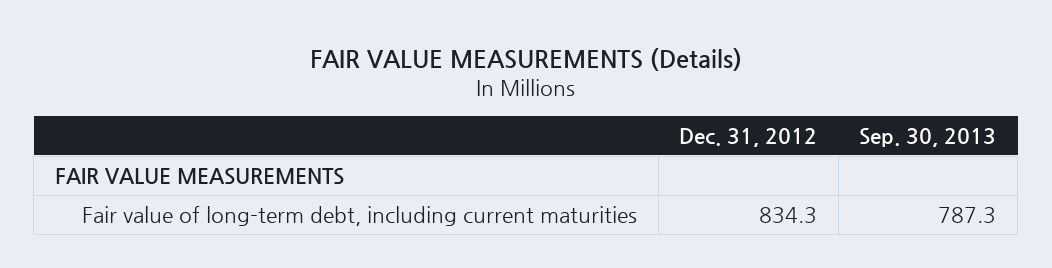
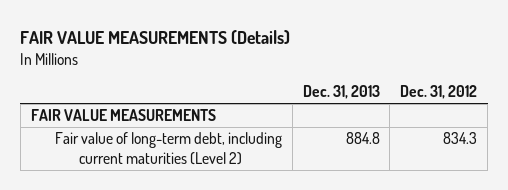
[859,127,997,147] Sep. 30, 2013 -> none
none -> [302,85,380,100] Dec. 31, 2013
[82,205,638,226] Fair value of long-term debt, including current maturities -> [54,132,282,165] Fair value of long-term debt, including current maturities (Level 2)

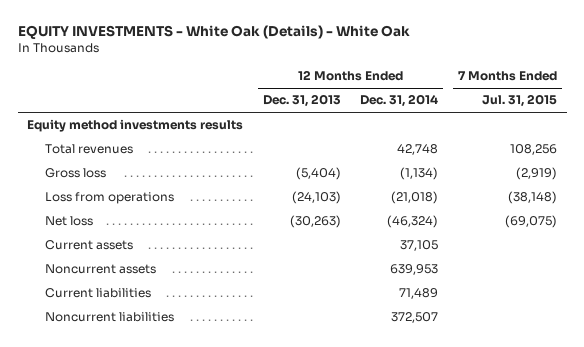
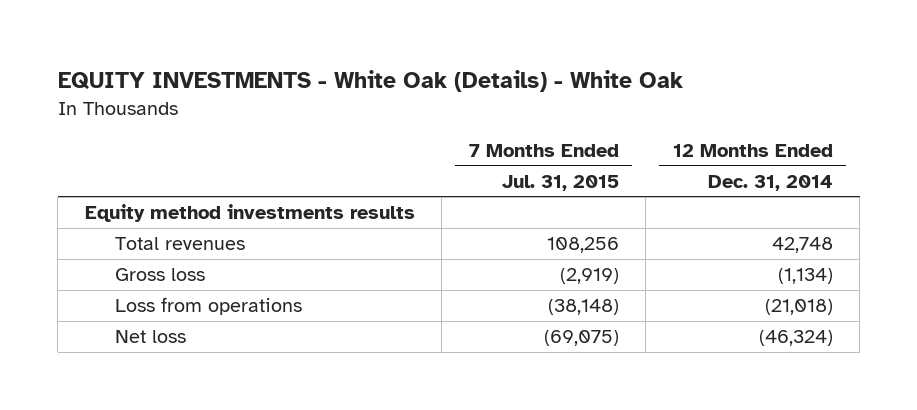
[262,94,341,108] Dec. 31, 2013 -> none
[45,240,134,251] Current assets -> none
[45,264,157,275] Noncurrent assets -> none
[45,288,152,299] Current liabilities -> none
[45,312,175,323] Noncurrent liabilities -> none

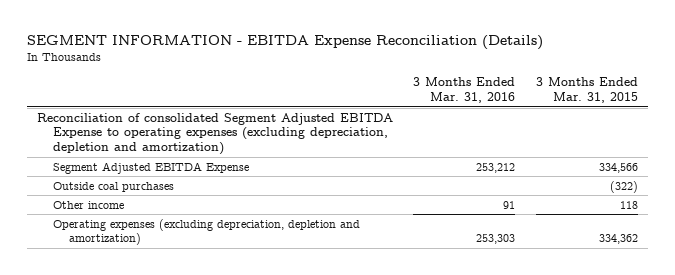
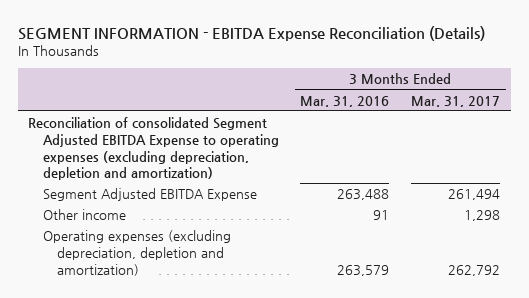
[535,77,638,104] 3 Months Ended Mar. 31, 2015 -> none
none -> [411,95,501,107] Mar. 31, 2017
[52,181,174,192] Outside coal purchases -> none
[476,162,516,173] 253,212 -> [337,189,390,201] 263,488
[476,234,516,245] 253,303 -> [337,264,390,276] 263,579

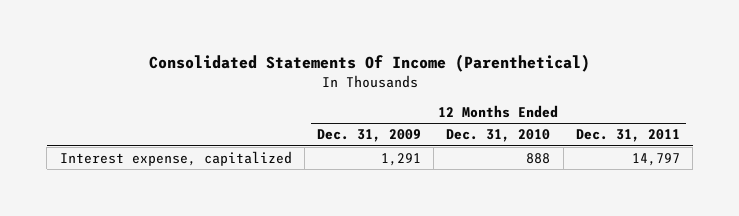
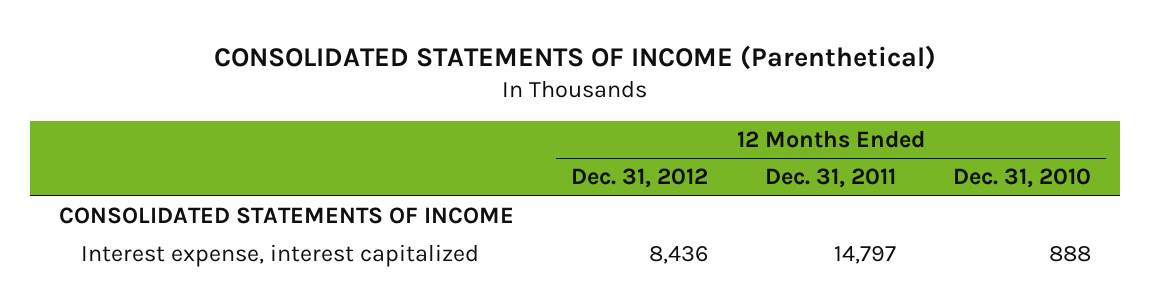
[148,54,590,73] Consolidated Statements Of Income (Parenthetical) -> [213,45,936,71] CONSOLIDATED STATEMENTS OF INCOME (Parenthetical)
[317,129,422,143] Dec. 31, 2009 -> none
none -> [570,168,708,189] Dec. 31, 2012
none -> [58,207,514,225] CONSOLIDATED STATEMENTS OF INCOME
[59,151,292,167] Interest expense, capitalized -> [80,244,479,268] Interest expense, interest capitalized

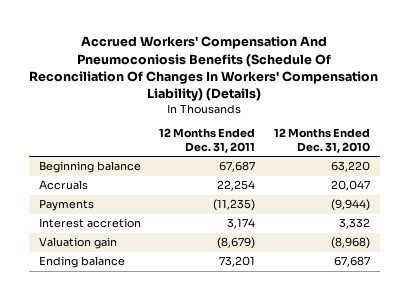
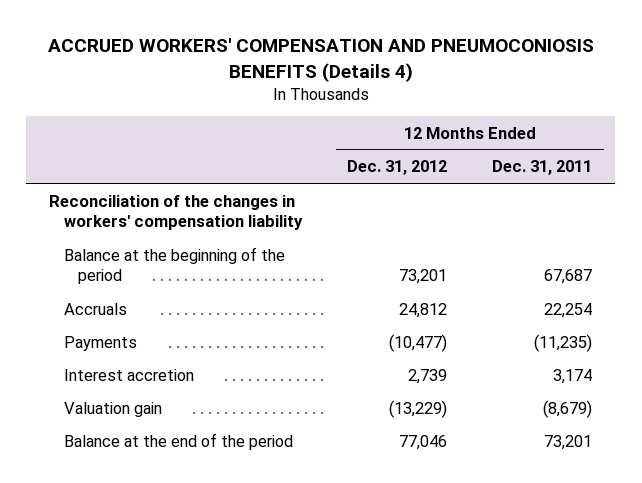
[29,36,379,101] Accrued Workers' Compensation And Pneumoconiosis Benefits (Schedule Of Reconciliation Of Changes In Workers' Compensation Liability) (Details) -> [47,38,594,82] ACCRUED WORKERS' COMPENSATION AND PNEUMOCONIOSIS BENEFITS (Details 4)
[274,128,371,154] 12 Months Ended Dec. 31, 2010 -> none
none -> [347,160,448,176] Dec. 31, 2012
none -> [49,194,303,231] Reconciliation of the changes in workers' compensation liability
[38,161,141,174] Beginning balance -> [63,246,285,285] Balance at the beginning of the period
[38,256,125,269] Ending balance -> [63,432,293,450] Balance at the end of the period

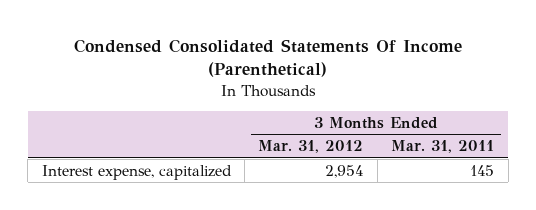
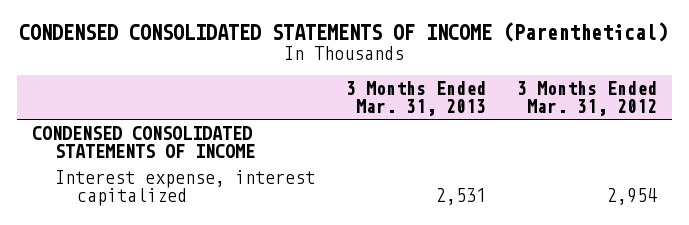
[73,38,462,78] Condensed Consolidated Statements Of Income (Parenthetical) -> [19,21,669,42] CONDENSED CONSOLIDATED STATEMENTS OF INCOME (Parenthetical)
[391,140,495,154] Mar. 31, 2011 -> none
none -> [345,80,486,117] 3 Months Ended Mar. 31, 2013
none -> [32,126,255,159] CONDENSED CONSOLIDATED STATEMENTS OF INCOME
[41,164,232,180] Interest expense, capitalized -> [54,170,315,207] Interest expense, interest capitalized

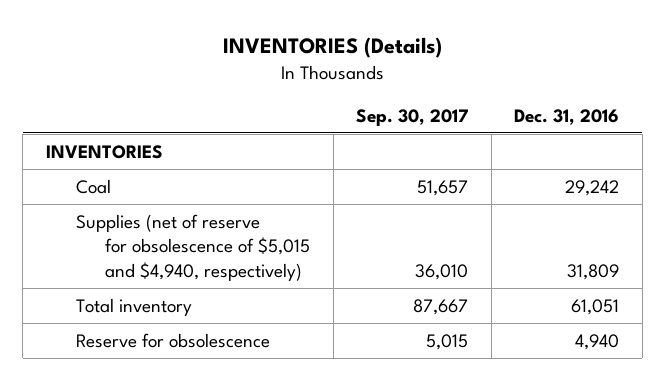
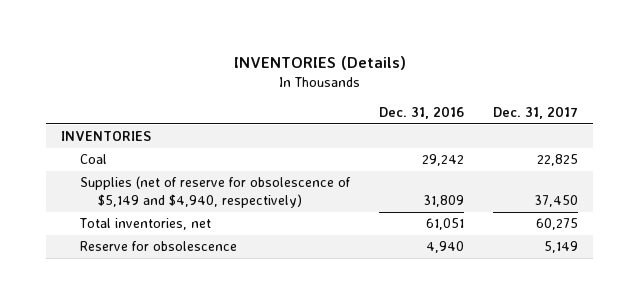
[356,108,469,126] Sep. 30, 2017 -> none
none -> [493,106,579,120] Dec. 31, 2017
[75,213,310,281] Supplies (net of reserve for obsolescence of $5,015 and $4,940, respectively) -> [79,176,351,209] Supplies (net of reserve for obsolescence of $5,149 and $4,940, respectively)
[75,297,192,316] Total inventory -> [78,218,211,231] Total inventories, net

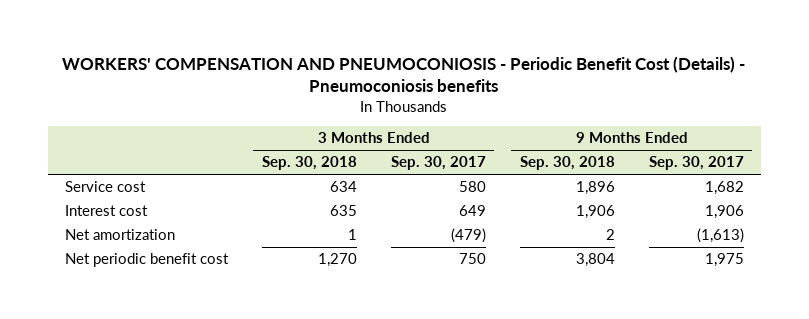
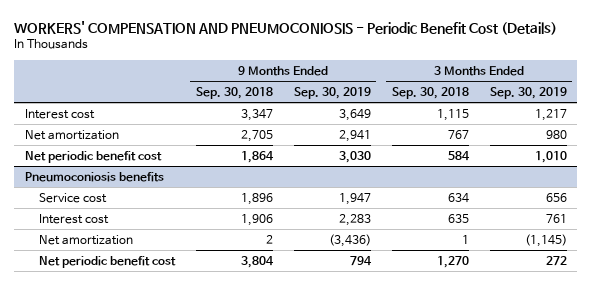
[62,56,746,93] WORKERS' COMPENSATION AND PNEUMOCONIOSIS - Periodic Benefit Cost (Details) - Pneumoconiosis benefits -> [14,20,558,35] WORKERS' COMPENSATION AND PNEUMOCONIOSIS - Periodic Benefit Cost (Details)
[390,156,486,171] Sep. 30, 2017 -> none
[648,156,744,171] Sep. 30, 2017 -> none
none -> [293,87,371,100] Sep. 30, 2019
none -> [489,87,567,100] Sep. 30, 2019
none -> [24,108,95,119] Interest cost
none -> [24,129,119,140] Net amortization
none -> [24,150,162,163] Net periodic benefit cost
none -> [24,171,164,182] Pneumoconiosis benefits

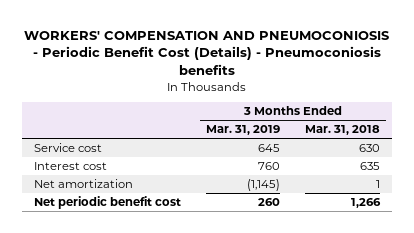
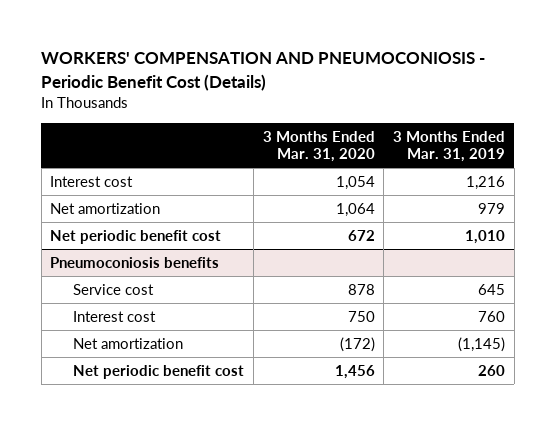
[24,30,390,76] WORKERS' COMPENSATION AND PNEUMOCONIOSIS - Periodic Benefit Cost (Details) - Pneumoconiosis benefits -> [41,52,486,91] WORKERS' COMPENSATION AND PNEUMOCONIOSIS - Periodic Benefit Cost (Details)
[304,125,380,136] Mar. 31, 2018 -> none
none -> [262,130,375,163] 3 Months Ended Mar. 31, 2020
none -> [50,175,134,187] Interest cost
none -> [50,202,161,214] Net amortization
none -> [50,229,222,244] Net periodic benefit cost
none -> [50,256,220,268] Pneumoconiosis benefits

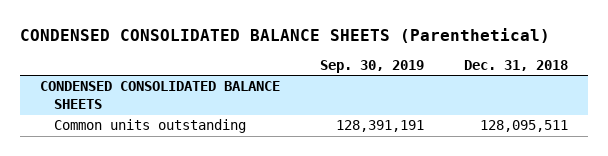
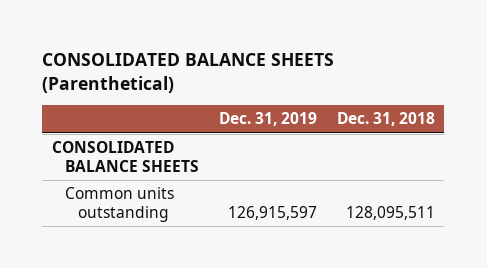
[19,27,550,43] CONDENSED CONSOLIDATED BALANCE SHEETS (Parenthetical) -> [42,52,335,93] CONSOLIDATED BALANCE SHEETS (Parenthetical)
[320,59,425,73] Sep. 30, 2019 -> none
none -> [218,112,317,127] Dec. 31, 2019
[39,81,280,110] CONDENSED CONSOLIDATED BALANCE SHEETS -> [52,141,199,172] CONSOLIDATED BALANCE SHEETS

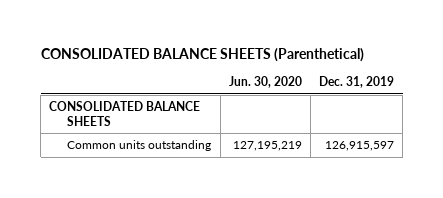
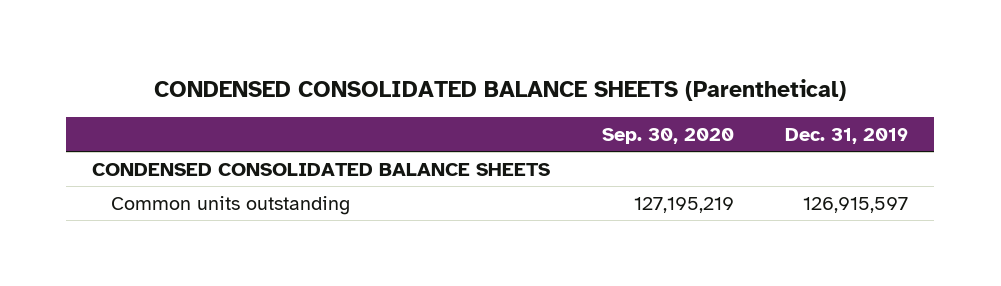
[40,47,364,62] CONSOLIDATED BALANCE SHEETS (Parenthetical) -> [154,79,847,102] CONDENSED CONSOLIDATED BALANCE SHEETS (Parenthetical)
[228,76,302,89] Jun. 30, 2020 -> none
none -> [601,127,734,144] Sep. 30, 2020
[49,100,201,126] CONSOLIDATED BALANCE SHEETS -> [92,162,551,176] CONDENSED CONSOLIDATED BALANCE SHEETS

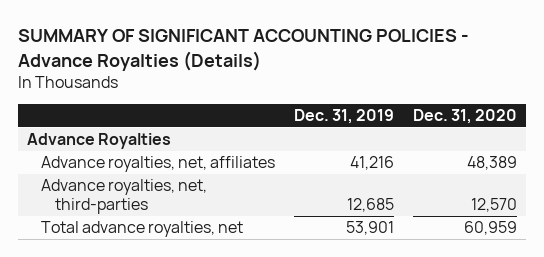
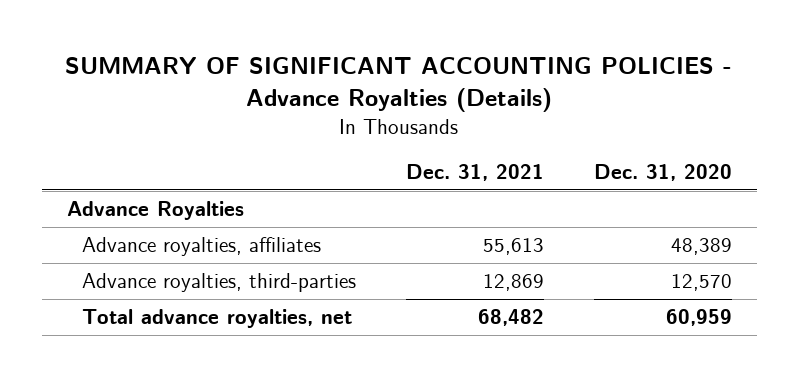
[293,109,394,125] Dec. 31, 2019 -> none
none -> [405,164,544,182] Dec. 31, 2021
[41,156,276,173] Advance royalties, net, affiliates -> [81,237,321,257] Advance royalties, affiliates
[41,179,208,215] Advance royalties, net, third-parties -> [81,273,356,293] Advance royalties, third-parties

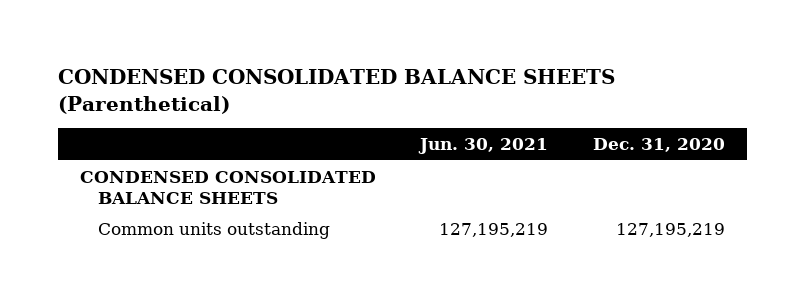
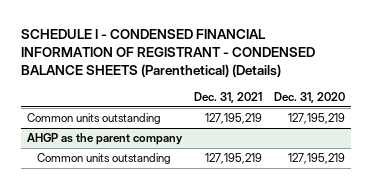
[57,69,615,115] CONDENSED CONSOLIDATED BALANCE SHEETS (Parenthetical) -> [20,28,315,77] SCHEDULE I - CONDENSED FINANCIAL INFORMATION OF REGISTRANT - CONDENSED BALANCE SHEETS (Parenthetical) (Details)
[418,138,549,155] Jun. 30, 2021 -> none
none -> [194,91,263,103] Dec. 31, 2021
[80,170,377,204] CONDENSED CONSOLIDATED BALANCE SHEETS -> none
none -> [26,133,183,146] AHGP as the parent company
none -> [37,153,172,165] Common units outstanding

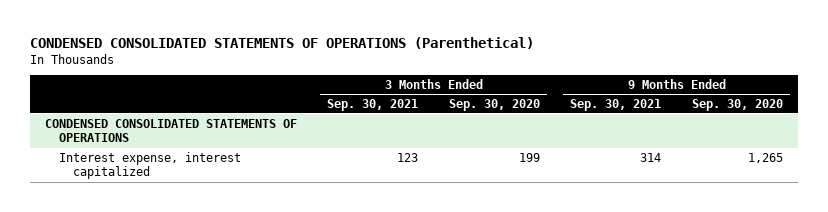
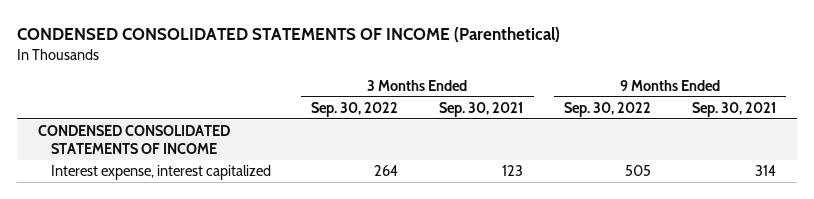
[29,36,534,49] CONDENSED CONSOLIDATED STATEMENTS OF OPERATIONS (Parenthetical) -> [17,27,561,43] CONDENSED CONSOLIDATED STATEMENTS OF INCOME (Parenthetical)
[448,98,540,111] Sep. 30, 2020 -> none
[691,98,783,111] Sep. 30, 2020 -> none
none -> [311,101,399,117] Sep. 30, 2022
none -> [564,101,652,117] Sep. 30, 2022
[44,118,297,143] CONDENSED CONSOLIDATED STATEMENTS OF OPERATIONS -> [37,125,230,155] CONDENSED CONSOLIDATED STATEMENTS OF INCOME

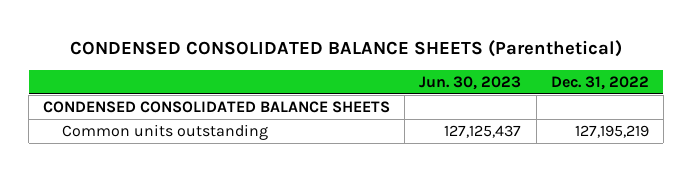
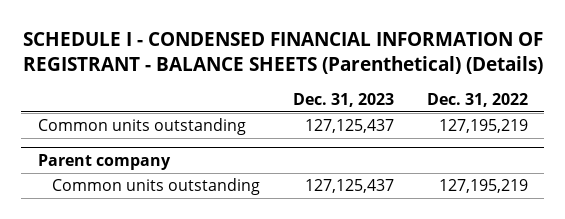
[69,39,622,57] CONDENSED CONSOLIDATED BALANCE SHEETS (Parenthetical) -> [22,31,543,74] SCHEDULE I - CONDENSED FINANCIAL INFORMATION OF REGISTRANT - BALANCE SHEETS (Parenthetical) (Details)
[419,75,522,90] Jun. 30, 2023 -> none
none -> [292,92,394,107] Dec. 31, 2023
[43,101,391,114] CONDENSED CONSOLIDATED BALANCE SHEETS -> none
none -> [37,153,171,170] Parent company
none -> [51,178,260,196] Common units outstanding

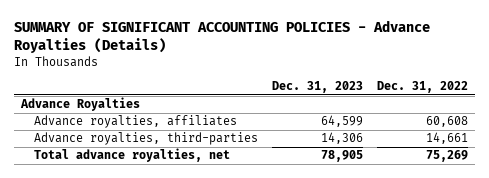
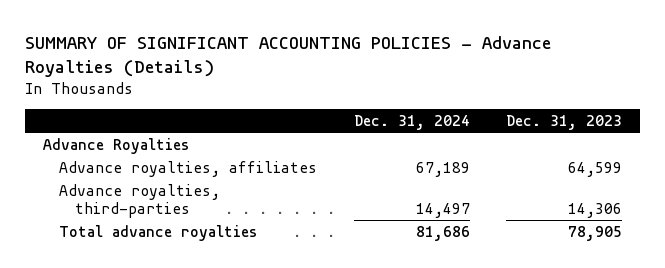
[376,81,468,94] Dec. 31, 2022 -> none
none -> [353,115,470,131] Dec. 31, 2024
[33,148,230,163] Total advance royalties, net -> [59,224,258,241] Total advance royalties

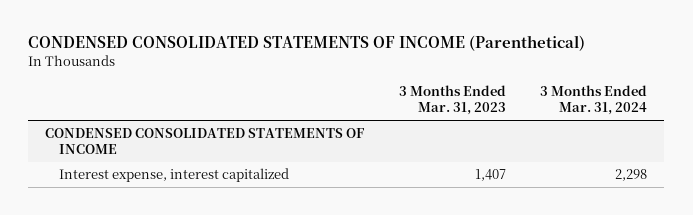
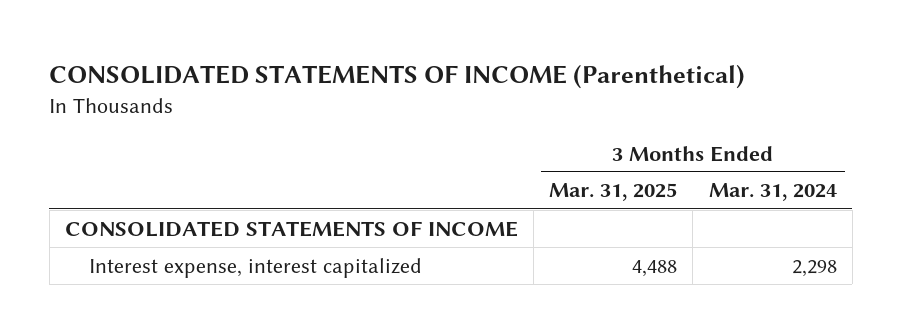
[28,35,586,52] CONDENSED CONSOLIDATED STATEMENTS OF INCOME (Parenthetical) -> [49,64,746,90] CONSOLIDATED STATEMENTS OF INCOME (Parenthetical)
[398,85,506,116] 3 Months Ended Mar. 31, 2023 -> none
none -> [549,183,678,202] Mar. 31, 2025
[45,128,365,155] CONDENSED CONSOLIDATED STATEMENTS OF INCOME -> [64,220,518,237] CONSOLIDATED STATEMENTS OF INCOME

